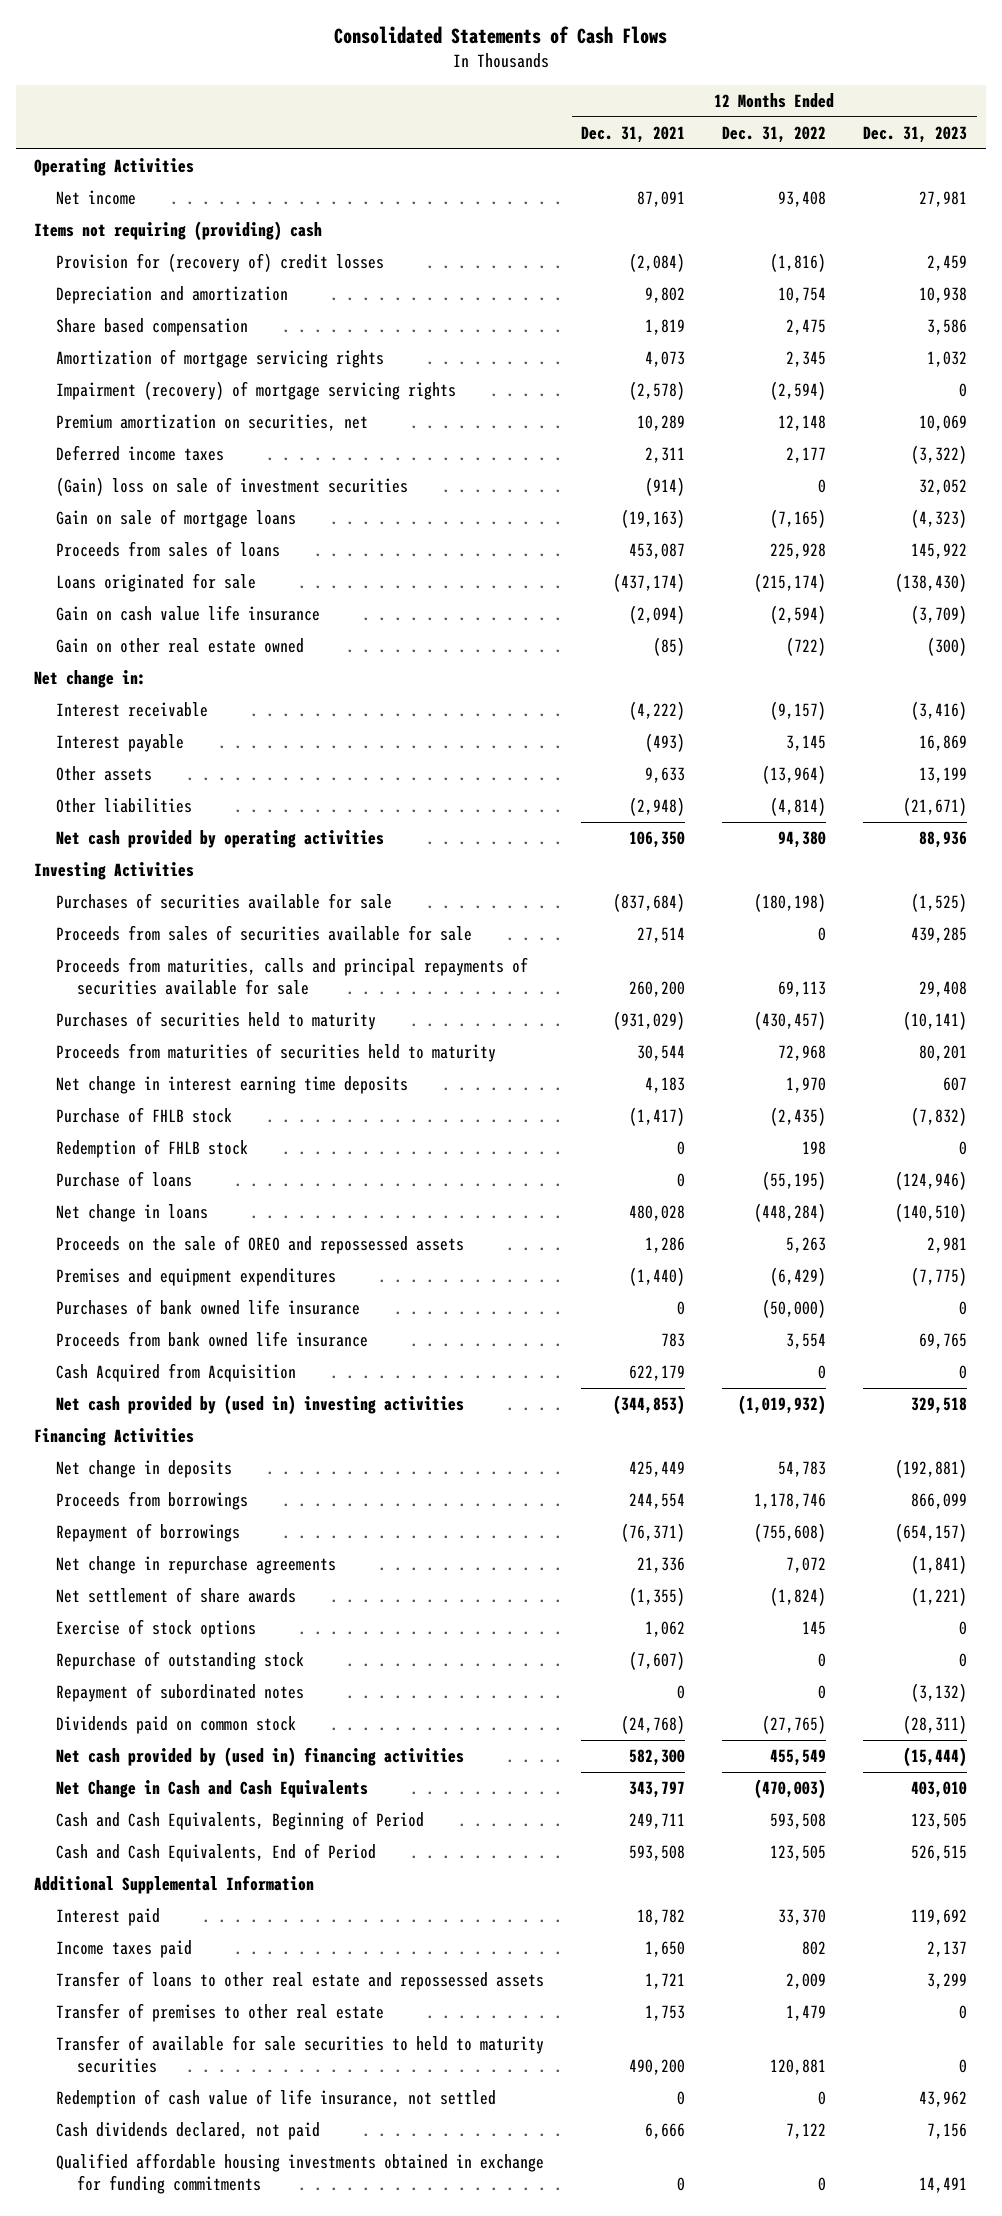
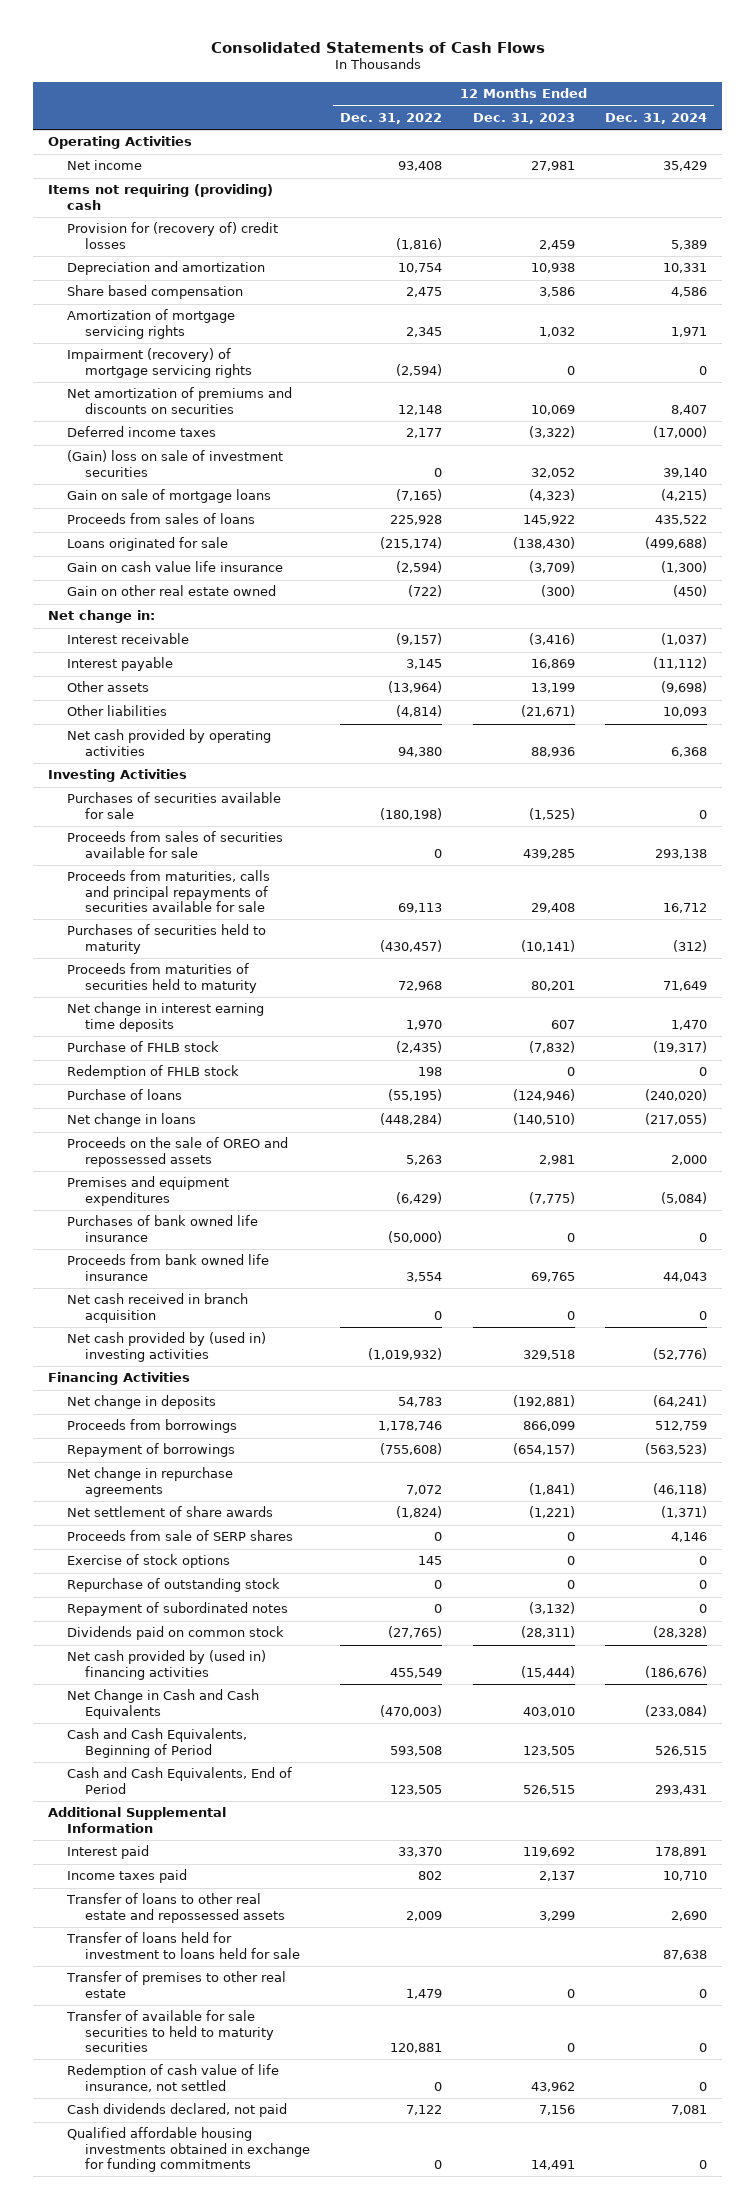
[580,125,685,143] Dec. 31, 2021 -> none
none -> [604,112,707,124] Dec. 31, 2024
[55,414,368,432] Premium amortization on securities, net -> [66,387,292,414] Net amortization of premiums and discounts on securities
[55,1363,296,1383] Cash Acquired from Acquisition -> [66,1293,248,1323] Net cash received in branch acquisition
none -> [66,1530,293,1542] Proceeds from sale of SERP shares
none -> [65,1932,301,1959] Transfer of loans held for investment to loans held for sale

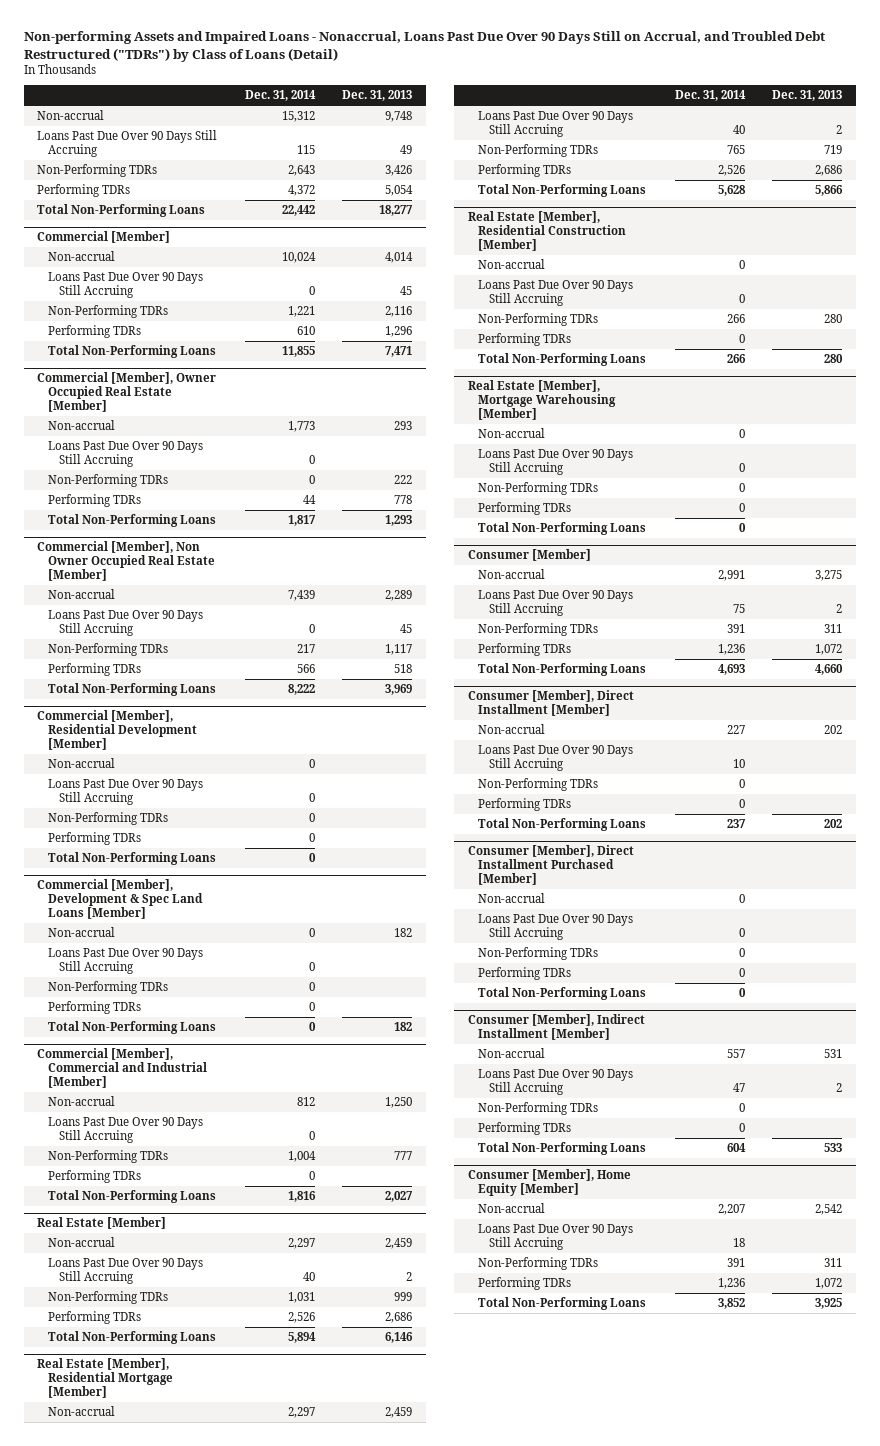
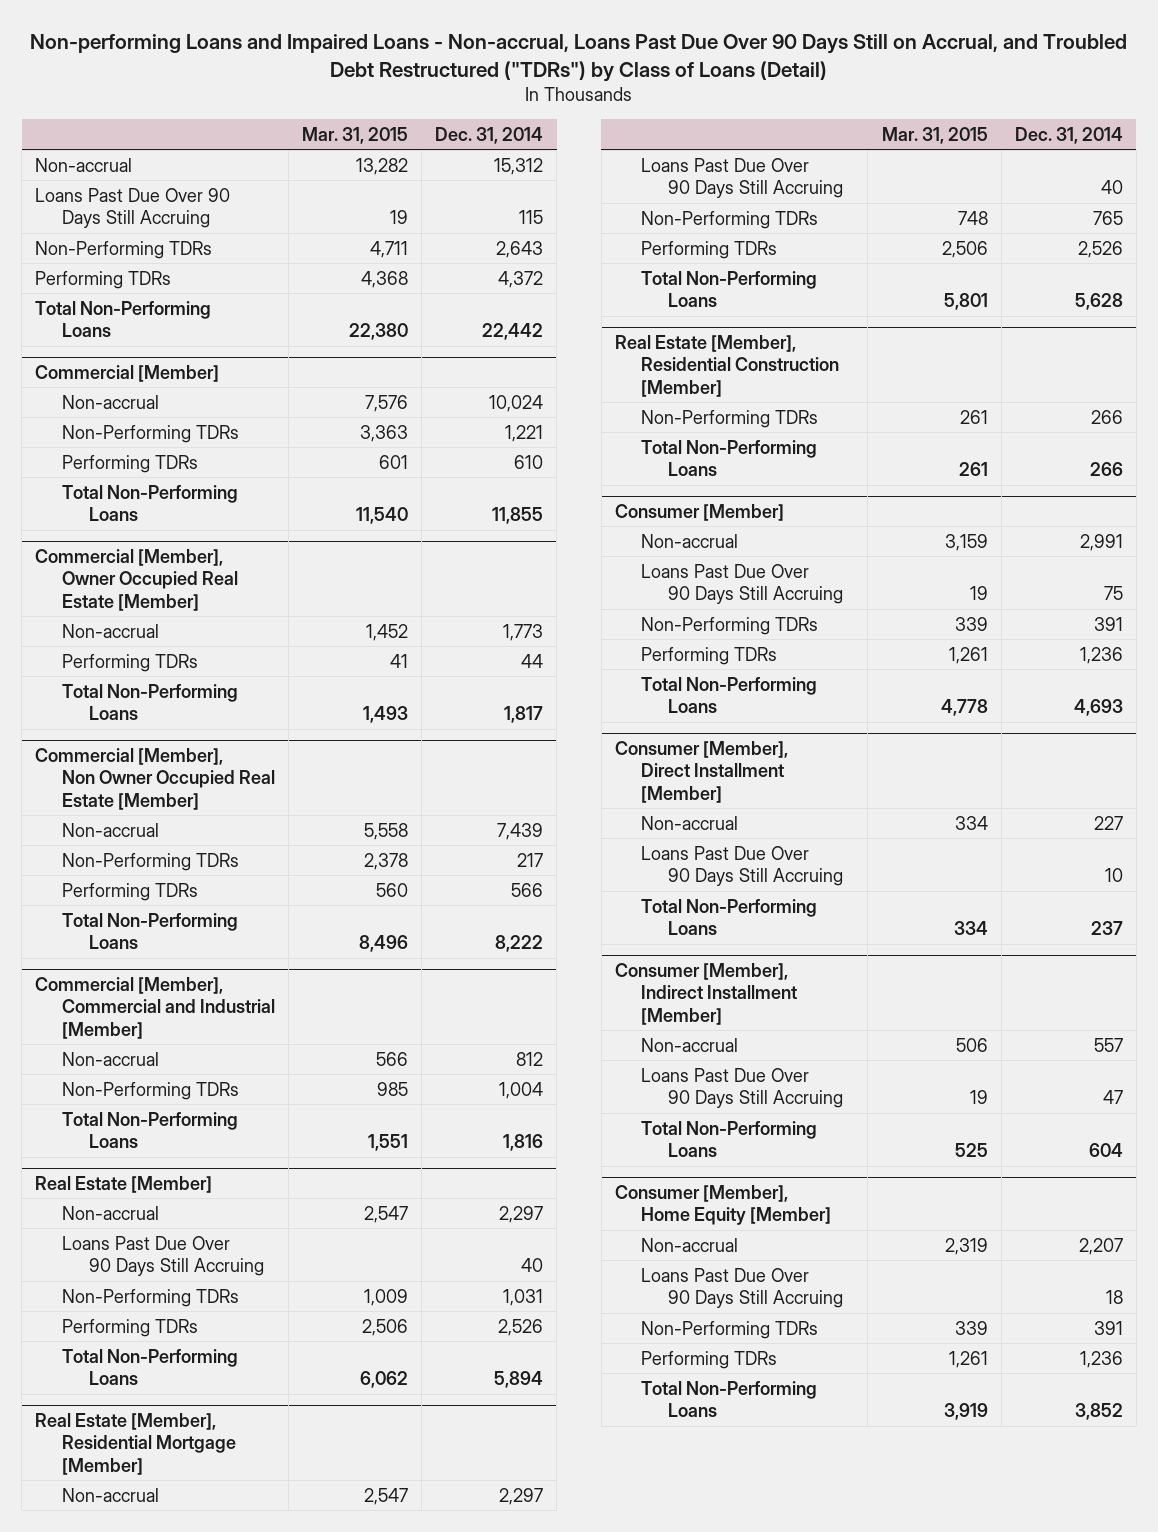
[23,31,825,62] Non-performing Assets and Impaired Loans - Nonaccrual, Loans Past Due Over 90 Days Still on Accrual, and Troubled Debt Restructured ("TDRs") by Class of Loans (Detail) -> [29,34,1127,83] Non-performing Loans and Impaired Loans - Non-accrual, Loans Past Due Over 90 Days Still on Accrual, and Troubled Debt Restructured ("TDRs") by Class of Loans (Detail)
[341,90,412,102] Dec. 31, 2013 -> none
none -> [302,126,409,144] Mar. 31, 2015
[47,271,203,299] Loans Past Due Over 90 Days Still Accruing -> none
[47,440,203,468] Loans Past Due Over 90 Days Still Accruing -> none
[47,473,168,487] Non-Performing TDRs -> none
[47,609,203,637] Loans Past Due Over 90 Days Still Accruing -> none
[37,710,197,751] Commercial [Member], Residential Development [Member] -> none
[47,757,115,768] Non-accrual -> none
[47,778,203,806] Loans Past Due Over 90 Days Still Accruing -> none
[47,811,168,825] Non-Performing TDRs -> none
[47,831,141,845] Performing TDRs -> none
[47,851,216,865] Total Non-Performing Loans -> none
[37,879,203,920] Commercial [Member], Development & Spec Land Loans [Member] -> none
[47,926,115,937] Non-accrual -> none
[47,947,203,975] Loans Past Due Over 90 Days Still Accruing -> none
[47,980,168,994] Non-Performing TDRs -> none
[47,1000,141,1014] Performing TDRs -> none
[47,1020,216,1034] Total Non-Performing Loans -> none
[47,1116,203,1144] Loans Past Due Over 90 Days Still Accruing -> none
[47,1169,141,1183] Performing TDRs -> none
[478,258,546,269] Non-accrual -> none
[478,279,634,307] Loans Past Due Over 90 Days Still Accruing -> none
[478,332,572,346] Performing TDRs -> none
[467,380,617,421] Real Estate [Member], Mortgage Warehousing [Member] -> none
[478,427,546,438] Non-accrual -> none
[478,448,634,476] Loans Past Due Over 90 Days Still Accruing -> none
[478,481,599,495] Non-Performing TDRs -> none
[478,501,572,515] Performing TDRs -> none
[478,521,647,535] Total Non-Performing Loans -> none
[478,777,599,791] Non-Performing TDRs -> none
[478,797,572,811] Performing TDRs -> none
[467,845,634,886] Consumer [Member], Direct Installment Purchased [Member] -> none
[478,892,546,903] Non-accrual -> none
[478,913,634,941] Loans Past Due Over 90 Days Still Accruing -> none
[478,946,599,960] Non-Performing TDRs -> none
[478,966,572,980] Performing TDRs -> none
[478,986,647,1000] Total Non-Performing Loans -> none
[478,1101,599,1115] Non-Performing TDRs -> none
[478,1121,572,1135] Performing TDRs -> none

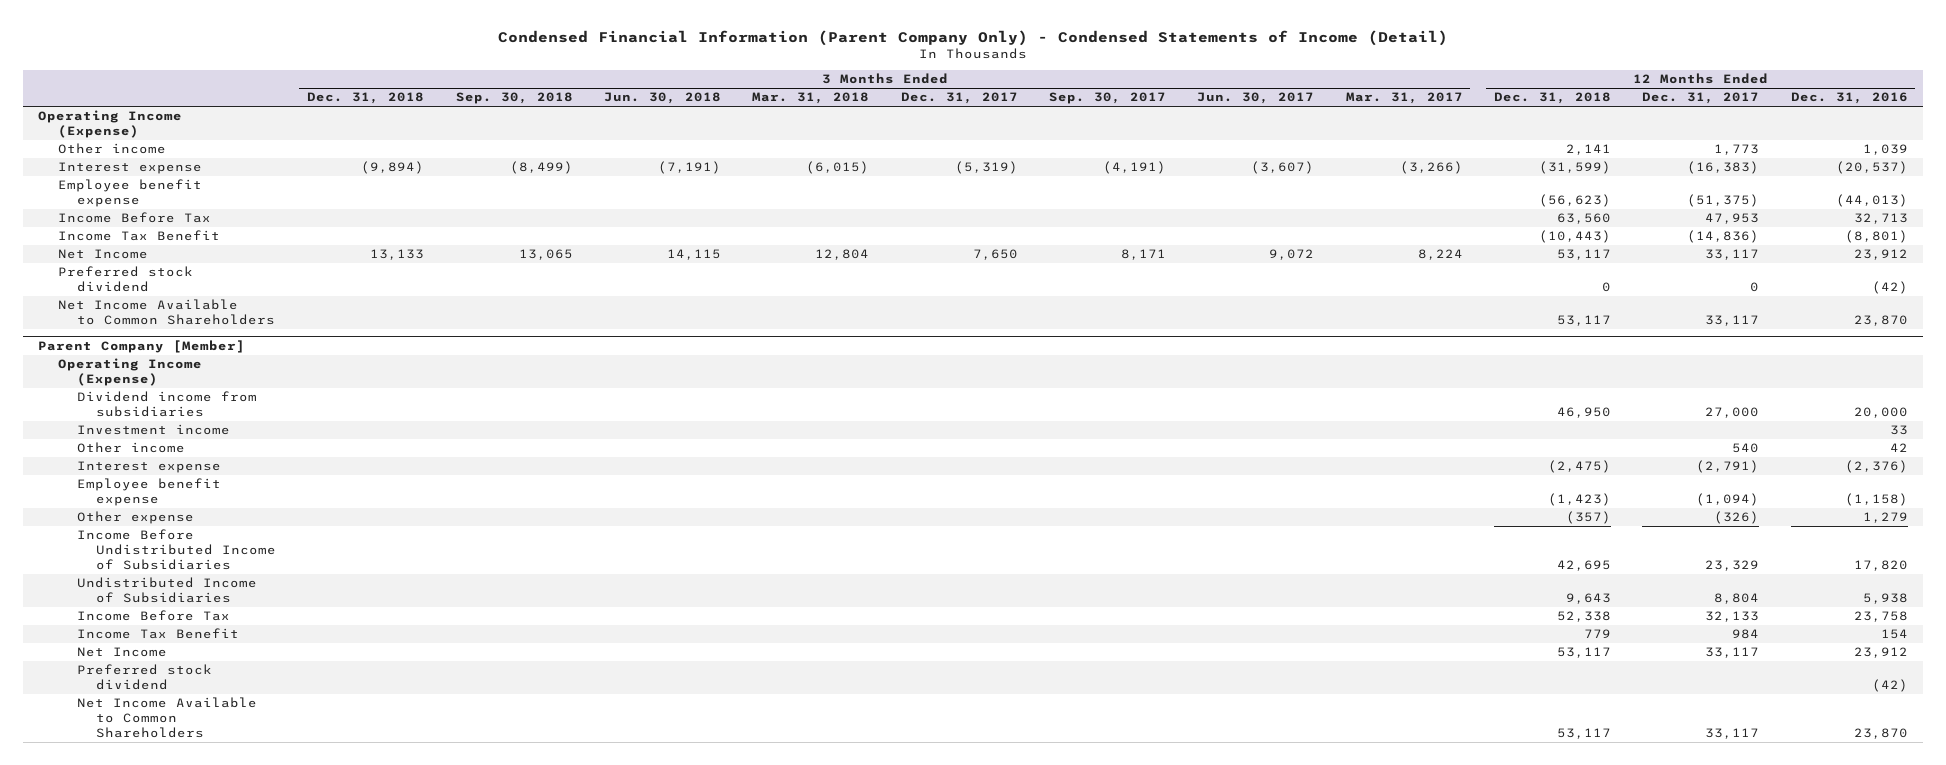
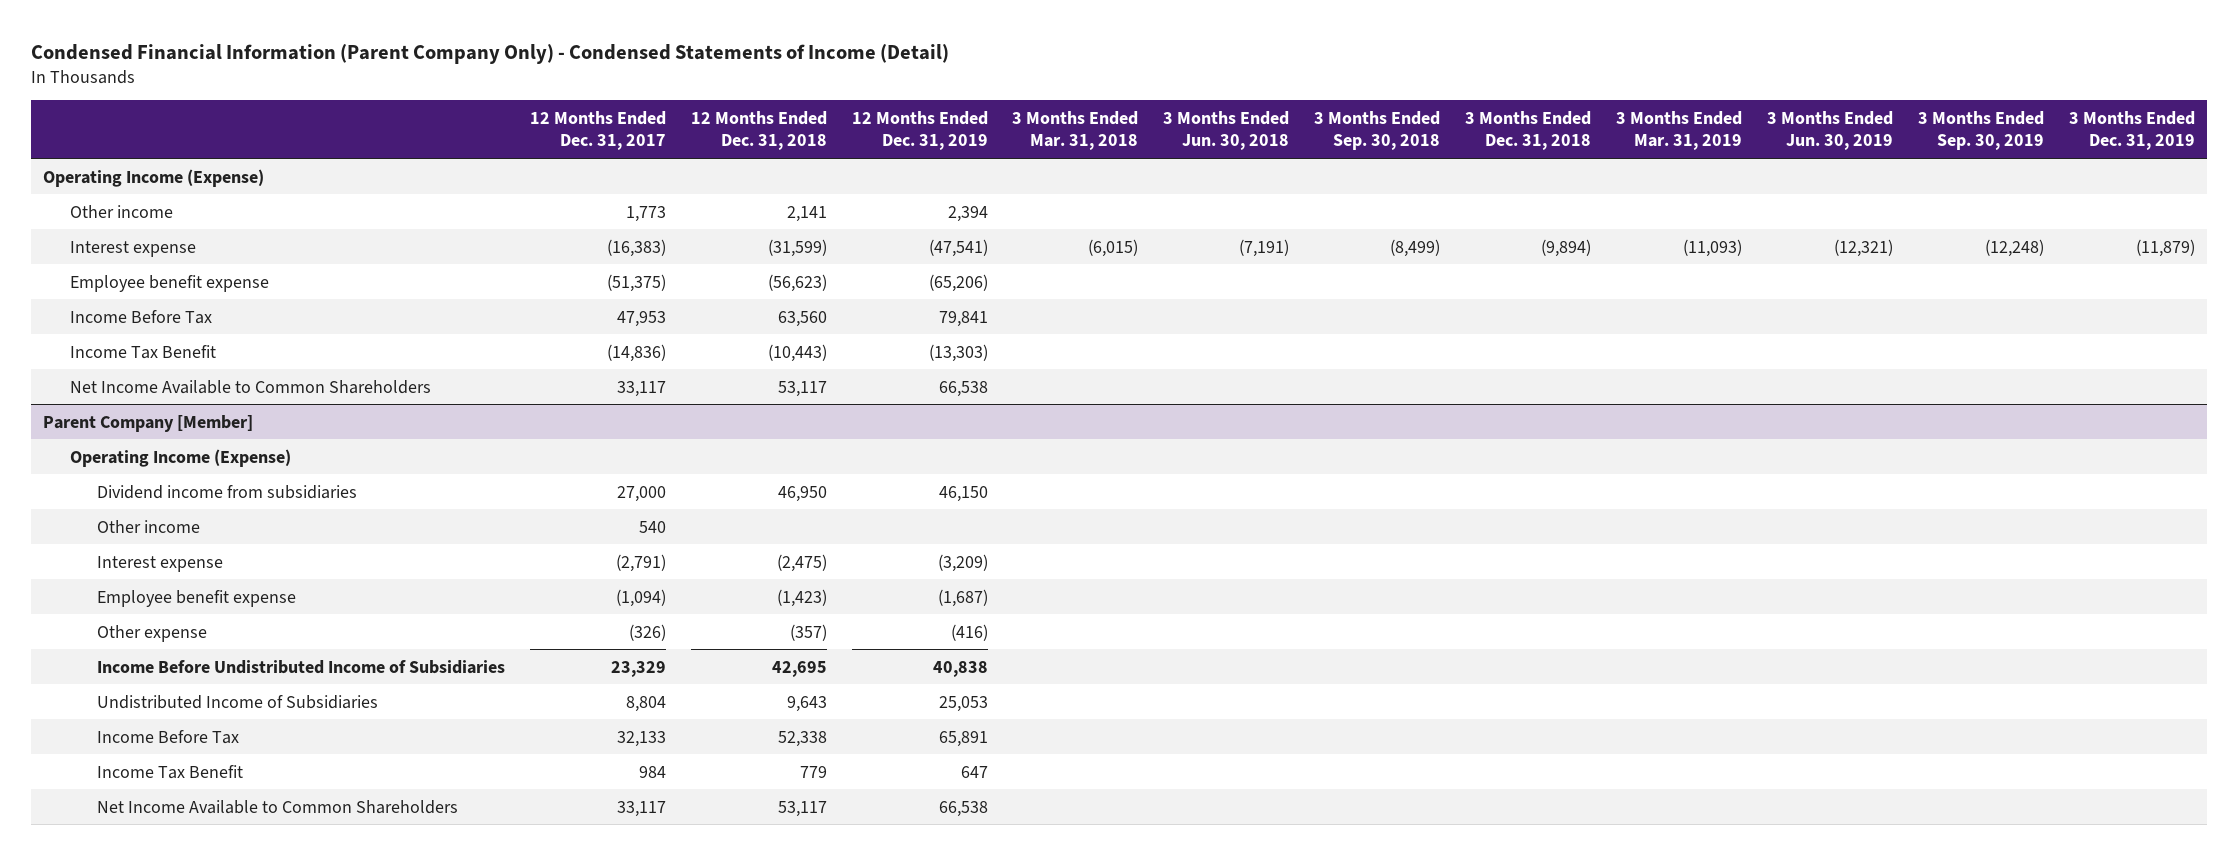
[900,92,1018,105] Dec. 31, 2017 -> none
[1048,92,1166,105] Sep. 30, 2017 -> none
[1197,92,1315,105] Jun. 30, 2017 -> none
[1345,92,1463,105] Mar. 31, 2017 -> none
[1790,92,1908,105] Dec. 31, 2016 -> none
none -> [851,110,988,151] 12 Months Ended Dec. 31, 2019
none -> [1616,110,1743,151] 3 Months Ended Mar. 31, 2019
none -> [1767,110,1894,151] 3 Months Ended Jun. 30, 2019
none -> [1918,110,2045,151] 3 Months Ended Sep. 30, 2019
none -> [2068,110,2195,151] 3 Months Ended Dec. 31, 2019
[57,249,148,260] Net Income -> none
[57,266,193,293] Preferred stock dividend -> none
[76,424,230,436] Investment income -> none
[76,647,167,658] Net Income -> none
[76,664,212,691] Preferred stock dividend -> none

